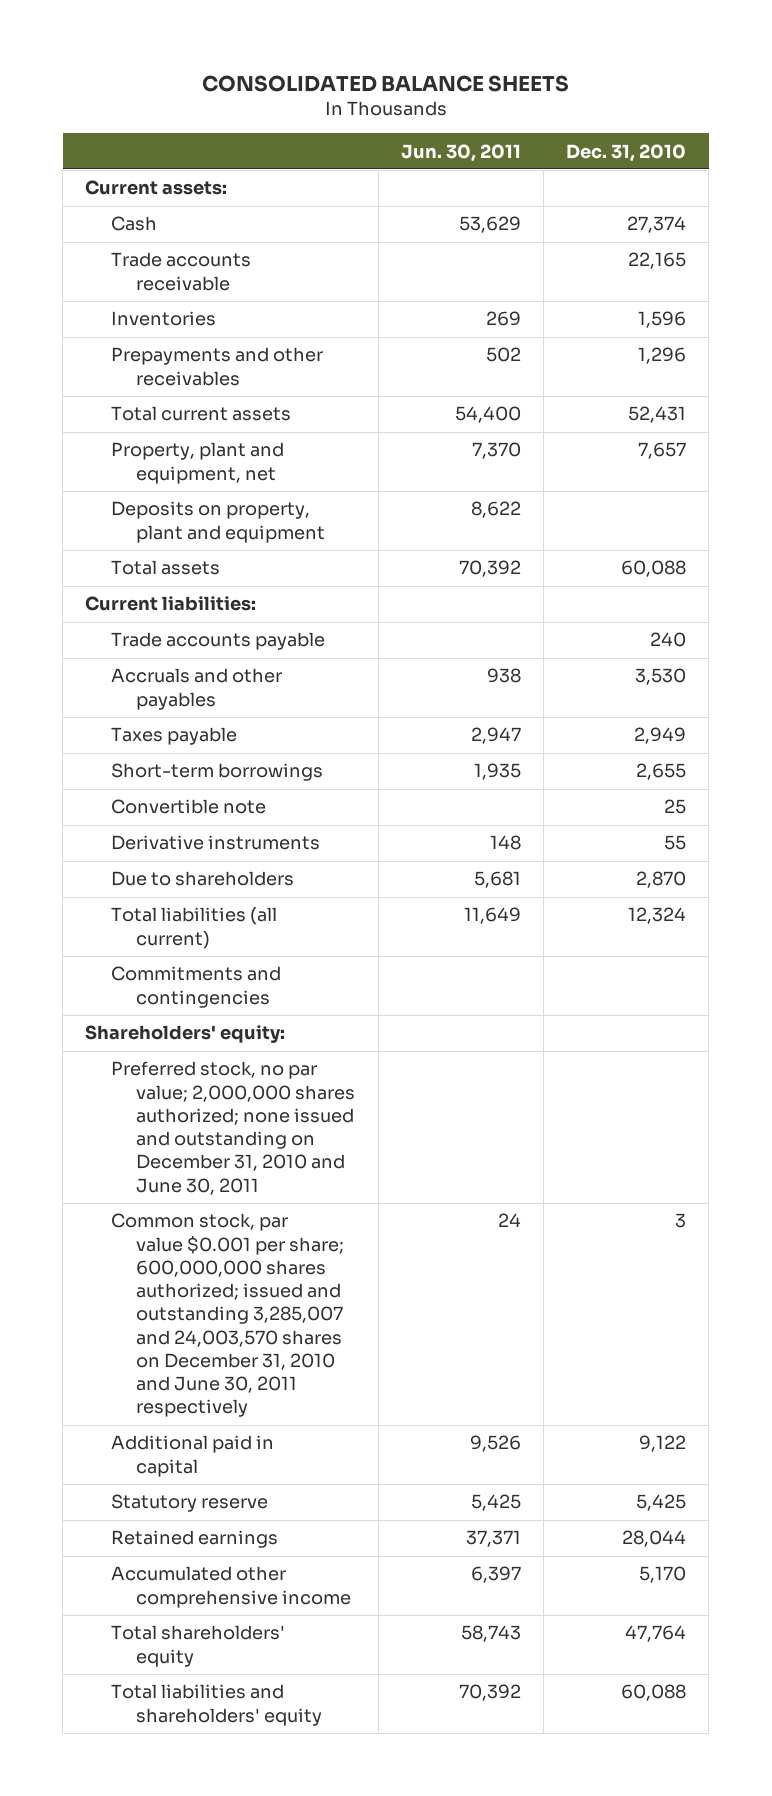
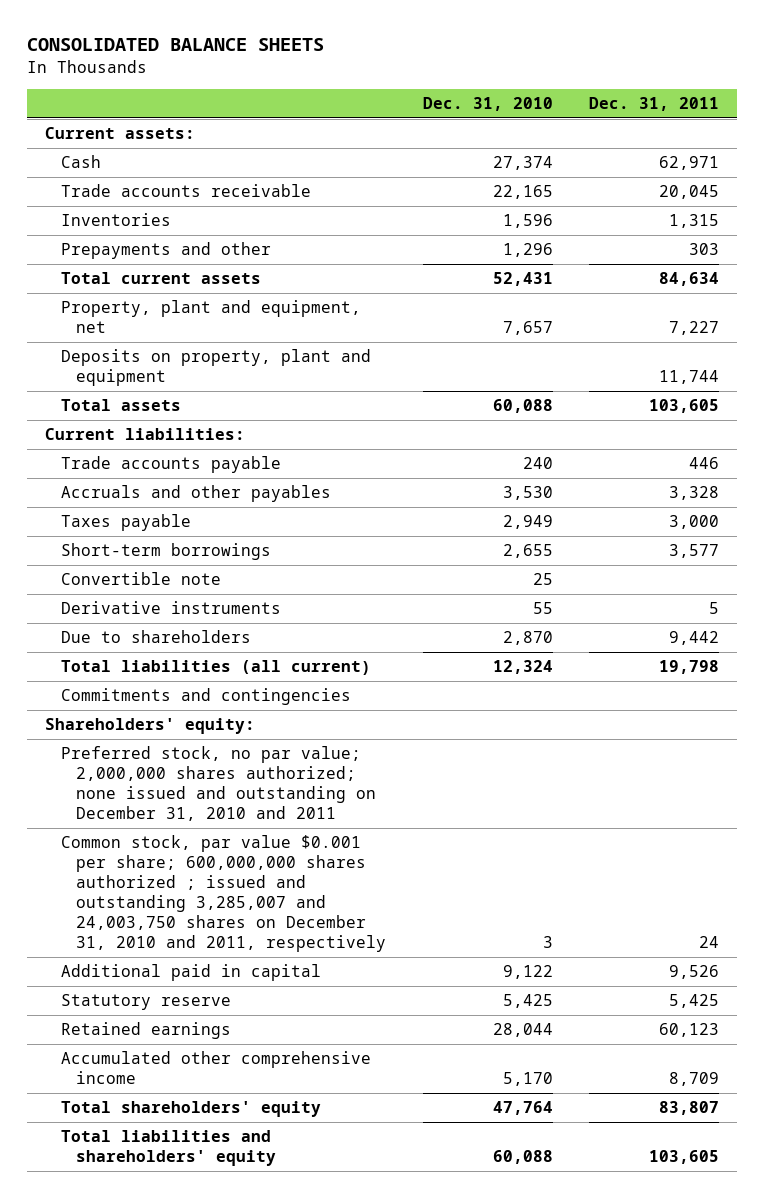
[400,143,521,162] Jun. 30, 2011 -> none
none -> [589,96,720,111] Dec. 31, 2011
[110,347,323,386] Prepayments and other receivables -> [60,242,271,260] Prepayments and other
[110,1061,356,1195] Preferred stock, no par value; 2,000,000 shares authorized; none issued and outstanding on December 31, 2010 and June 30, 2011 -> [60,746,377,822] Preferred stock, no par value; 2,000,000 shares authorized; none issued and outstanding on December 31, 2010 and 2011
[110,1213,345,1418] Common stock, par value $0.001 per share; 600,000,000 shares authorized; issued and outstanding 3,285,007 and 24,003,570 shares on December 31, 2010 and June 30, 2011 respectively -> [60,835,387,953] Common stock, par value $0.001 per share; 600,000,000 shares authorized ; issued and outstanding 3,285,007 and 24,003,750 shares on December 31, 2010 and 2011, respectively

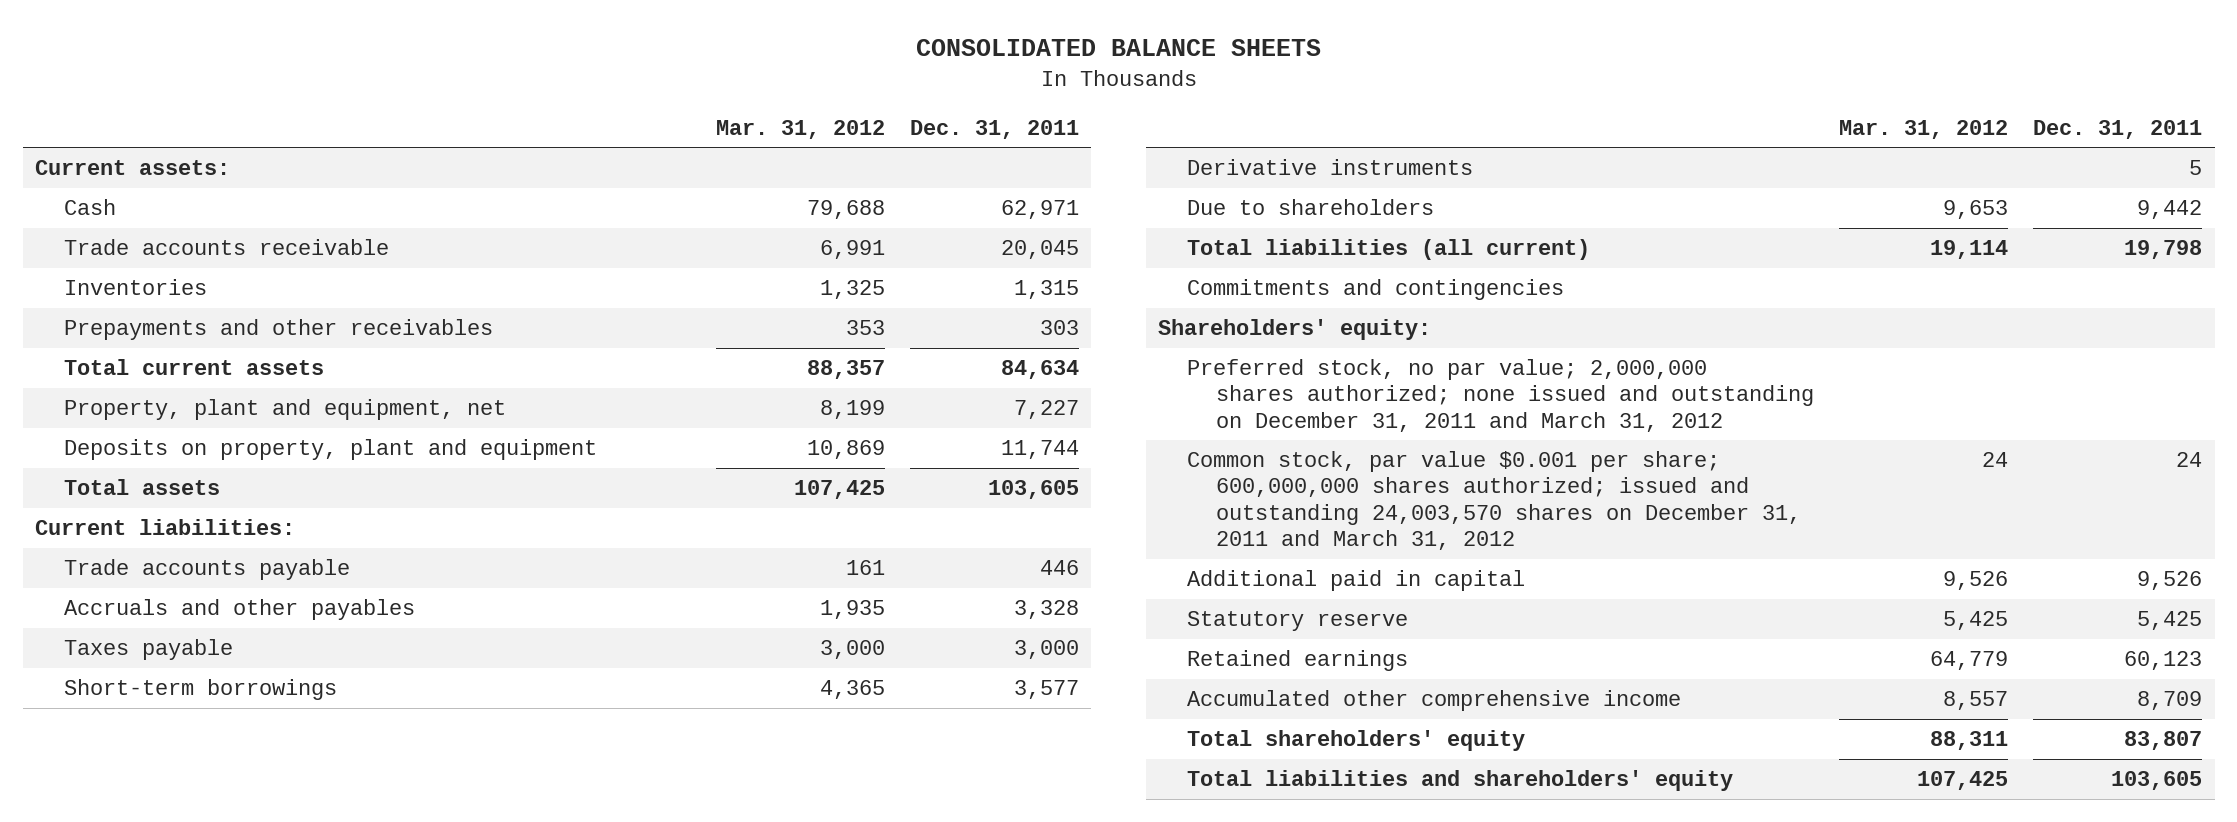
[422,96,553,111] Dec. 31, 2010 -> none
none -> [715,119,885,139] Mar. 31, 2012
[60,242,271,260] Prepayments and other -> [63,319,493,341] Prepayments and other receivables
[60,572,221,586] Convertible note -> none
[60,746,377,822] Preferred stock, no par value; 2,000,000 shares authorized; none issued and outstanding on December 31, 2010 and 2011 -> [1187,359,1815,432] Preferred stock, no par value; 2,000,000 shares authorized; none issued and outstanding on December 31, 2011 and March 31, 2012
[60,835,387,953] Common stock, par value $0.001 per share; 600,000,000 shares authorized ; issued and outstanding 3,285,007 and 24,003,750 shares on December 31, 2010 and 2011, respectively -> [1187,451,1802,550] Common stock, par value $0.001 per share; 600,000,000 shares authorized; issued and outstanding 24,003,570 shares on December 31, 2011 and March 31, 2012

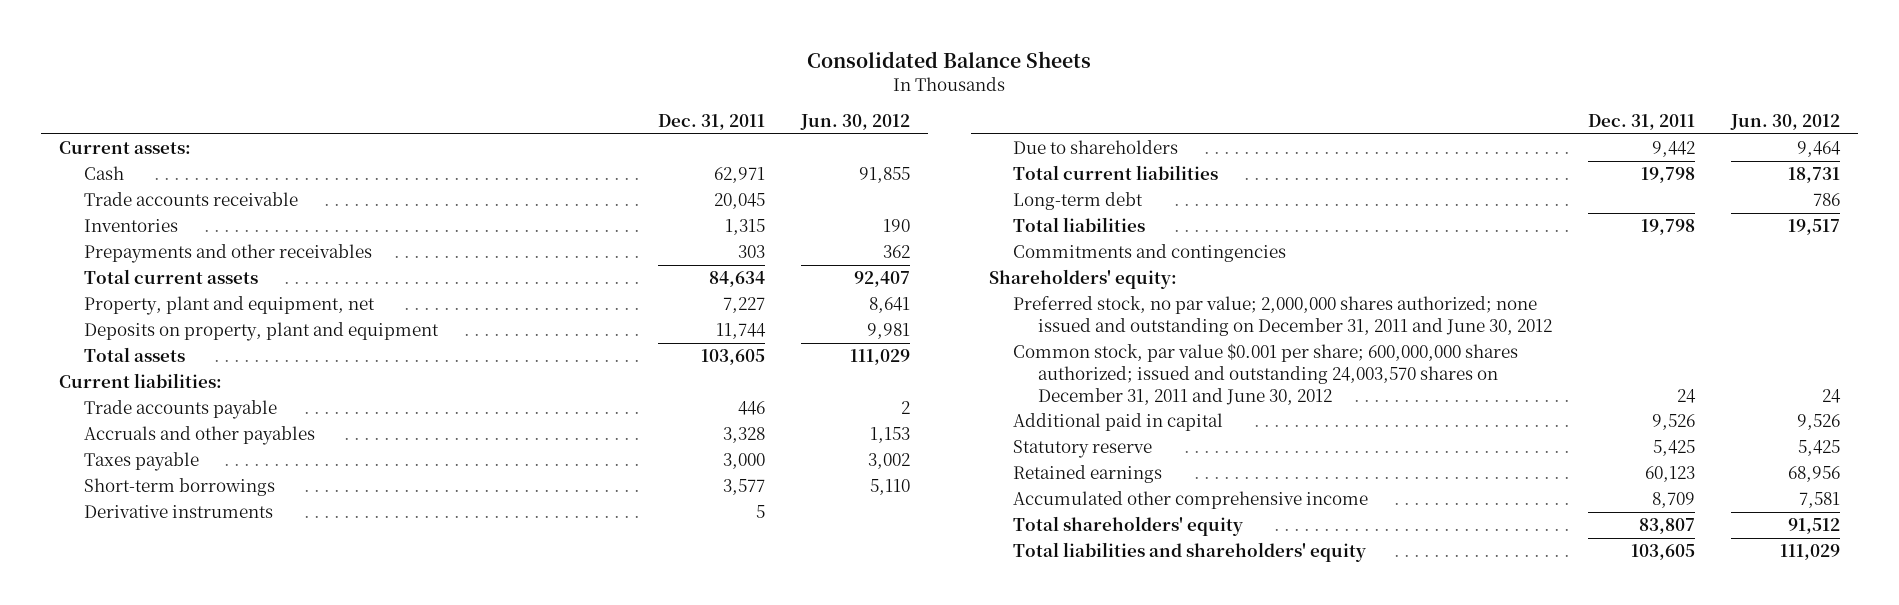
[915,39,1321,57] CONSOLIDATED BALANCE SHEETS -> [807,50,1092,68] Consolidated Balance Sheets
[715,119,885,139] Mar. 31, 2012 -> none
none -> [800,113,911,130] Jun. 30, 2012
[1187,239,1591,261] Total liabilities (all current) -> [1013,165,1219,181] Total current liabilities
none -> [1013,192,1144,211] Long-term debt
none -> [1013,217,1146,233] Total liabilities
[1187,359,1815,432] Preferred stock, no par value; 2,000,000 shares authorized; none issued and outstanding on December 31, 2011 and March 31, 2012 -> [1013,296,1553,336] Preferred stock, no par value; 2,000,000 shares authorized; none issued and outstanding on December 31, 2011 and June 30, 2012
[1187,451,1802,550] Common stock, par value $0.001 per share; 600,000,000 shares authorized; issued and outstanding 24,003,570 shares on December 31, 2011 and March 31, 2012 -> [1013,343,1519,405] Common stock, par value $0.001 per share; 600,000,000 shares authorized; issued and outstanding 24,003,570 shares on December 31, 2011 and June 30, 2012

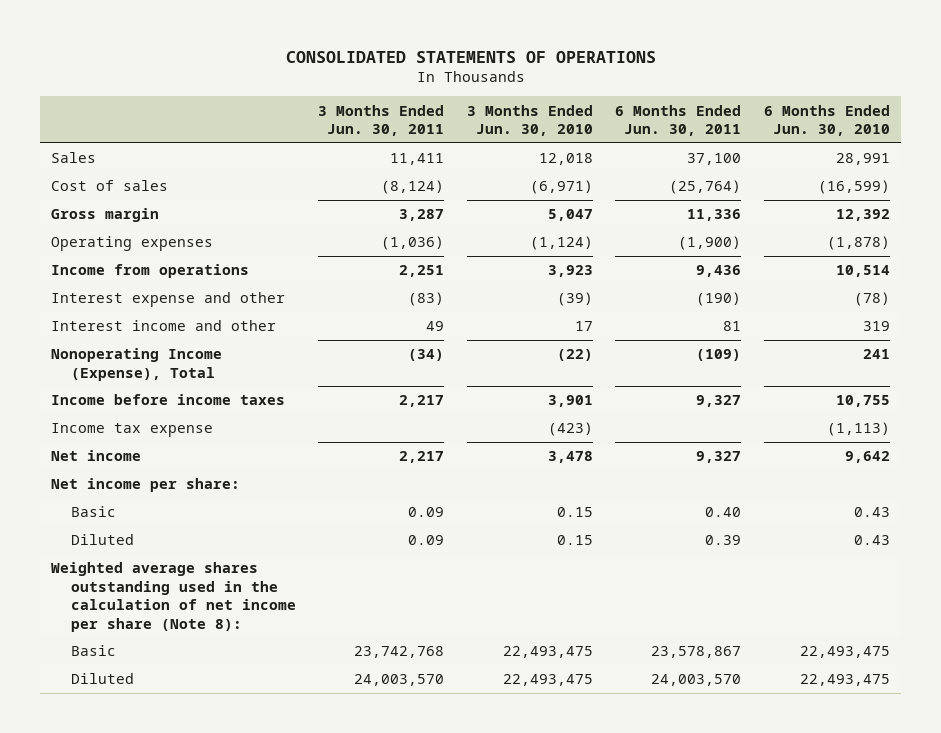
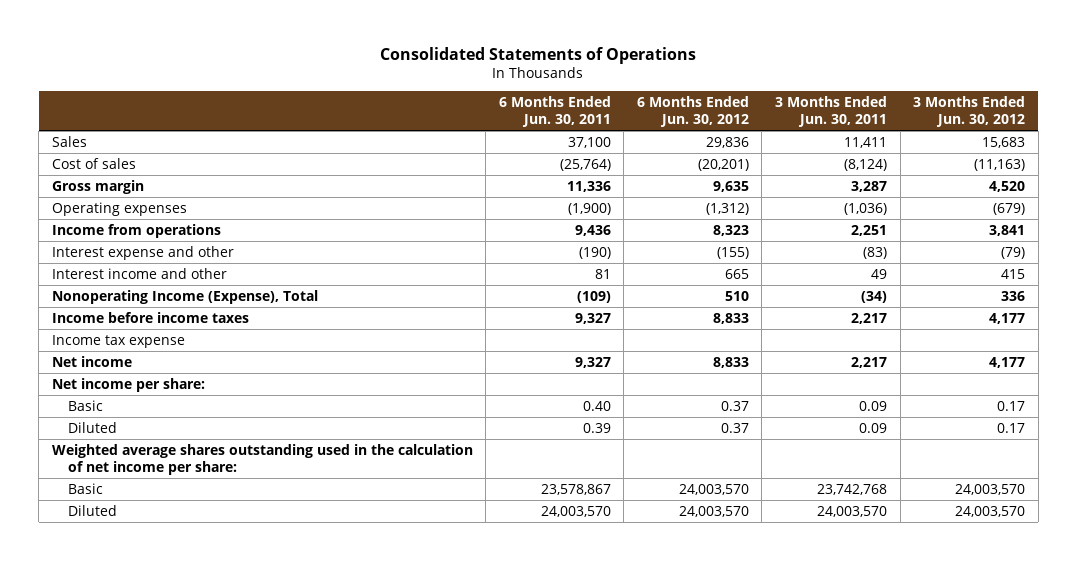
[285,50,656,63] CONSOLIDATED STATEMENTS OF OPERATIONS -> [380,46,697,64] Consolidated Statements of Operations
[466,104,593,137] 3 Months Ended Jun. 30, 2010 -> none
[763,104,890,137] 6 Months Ended Jun. 30, 2010 -> none
none -> [636,96,749,128] 6 Months Ended Jun. 30, 2012
none -> [913,96,1026,128] 3 Months Ended Jun. 30, 2012
[51,562,296,632] Weighted average shares outstanding used in the calculation of net income per share (Note 8): -> [51,443,473,475] Weighted average shares outstanding used in the calculation of net income per share:

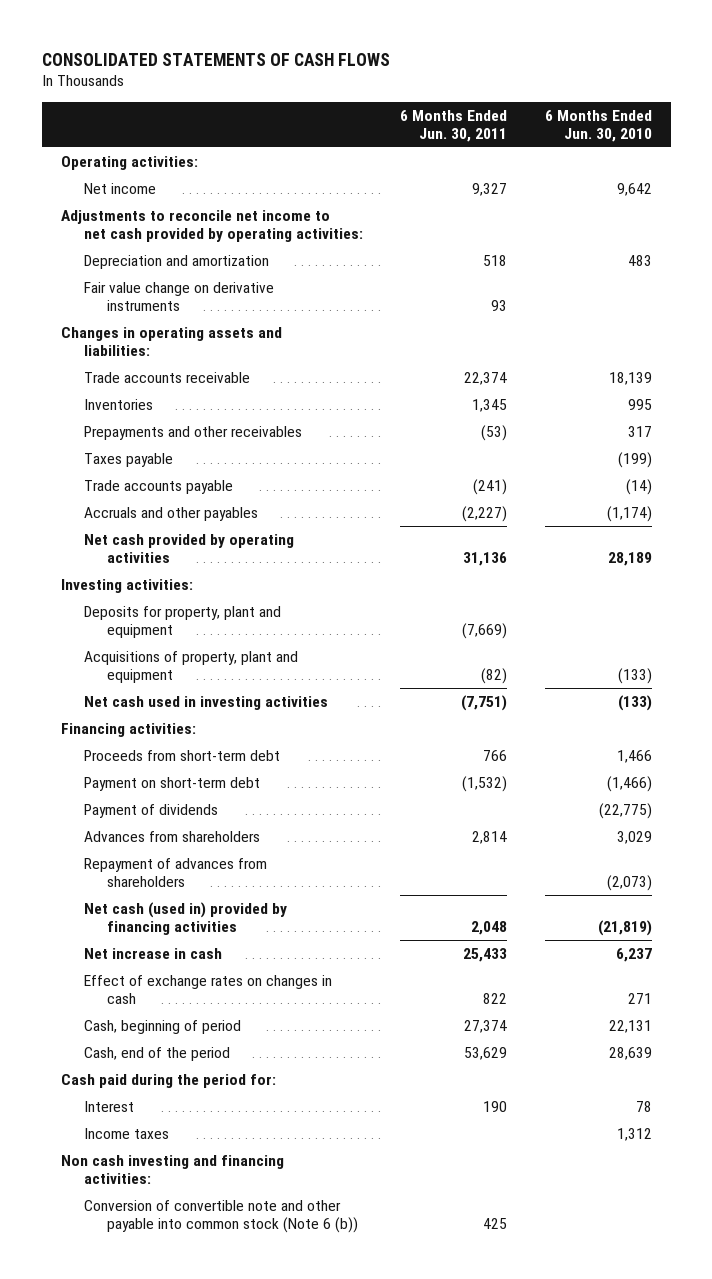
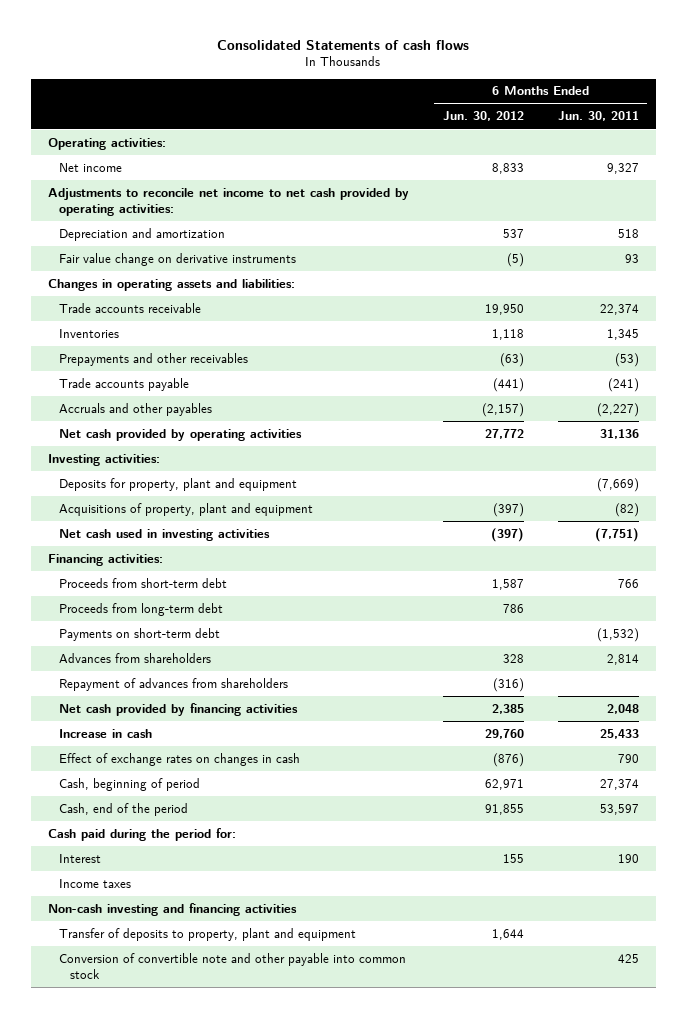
[41,52,390,66] CONSOLIDATED STATEMENTS OF CASH FLOWS -> [217,39,470,50] Consolidated Statements of cash flows
[544,109,652,143] 6 Months Ended Jun. 30, 2010 -> none
none -> [442,111,524,122] Jun. 30, 2012
[83,452,173,467] Taxes payable -> none
[83,803,218,818] Payment of dividends -> none
none -> [58,602,223,616] Proceeds from long-term debt
[83,776,260,791] Payment on short-term debt -> [58,627,220,641] Payments on short-term debt
[83,901,287,936] Net cash (used in) provided by financing activities -> [58,702,298,716] Net cash provided by financing activities
[83,947,222,959] Net increase in cash -> [58,728,152,738] Increase in cash
[483,993,508,1005] 822 -> [617,753,639,763] 790
[464,1046,508,1060] 53,629 -> [599,803,639,815] 53,597
[60,1154,284,1185] Non cash investing and financing activities: -> [47,902,297,916] Non-cash investing and financing activities
none -> [58,927,356,941] Transfer of deposits to property, plant and equipment
[83,1199,358,1234] Conversion of convertible note and other payable into common stock (Note 6 (b)) -> [58,952,406,979] Conversion of convertible note and other payable into common stock

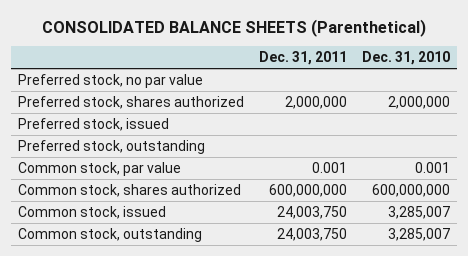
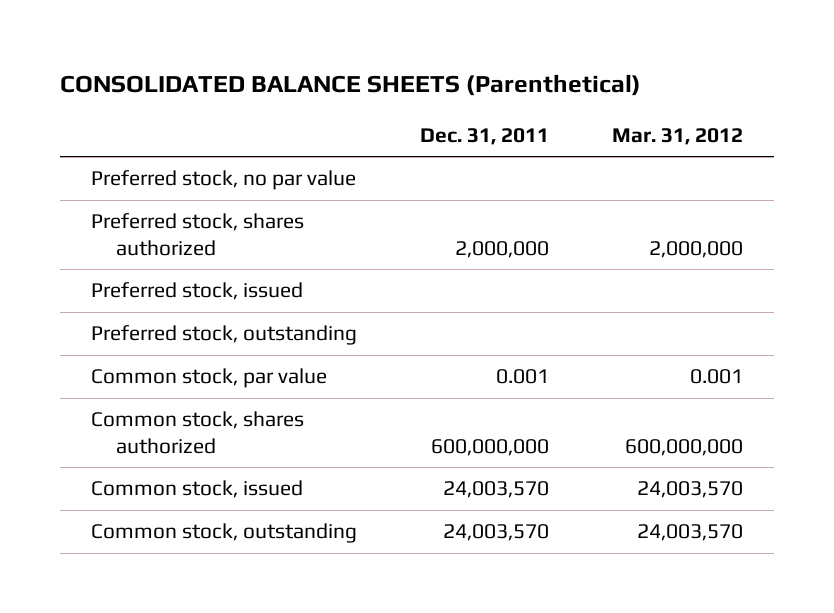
[361,51,450,66] Dec. 31, 2010 -> none
none -> [611,127,743,145] Mar. 31, 2012
[277,205,348,219] 24,003,750 -> [442,481,549,499] 24,003,570
[277,227,348,241] 24,003,750 -> [442,524,549,542] 24,003,570

